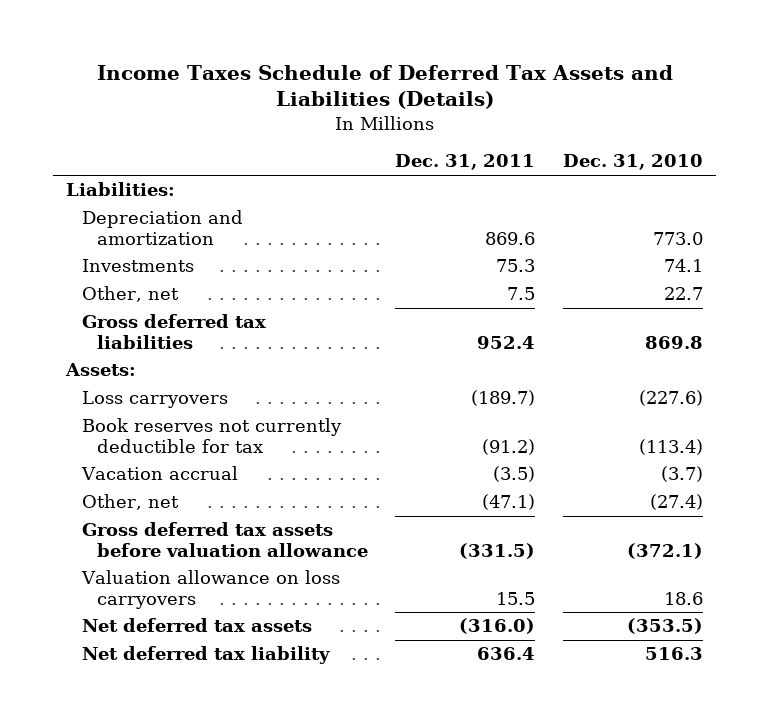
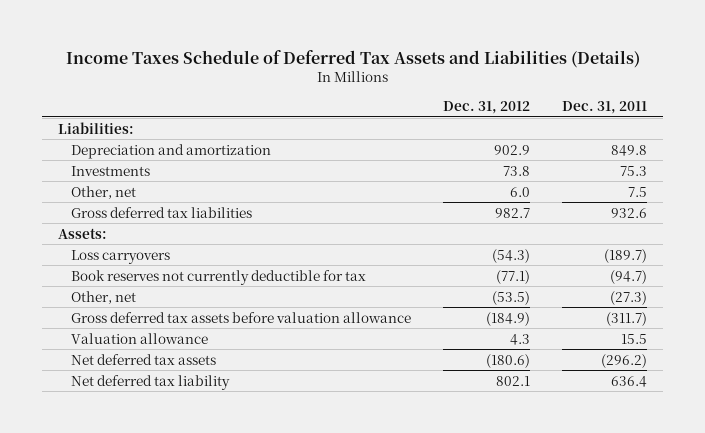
[562,154,703,171] Dec. 31, 2010 -> none
none -> [442,101,530,115] Dec. 31, 2012
[485,231,536,245] 869.6 -> [610,144,647,156] 849.8
[477,335,536,349] 952.4 -> [610,207,647,218] 932.6
[80,466,238,481] Vacation accrual -> none
[482,438,536,455] (91.2) -> [609,269,647,284] (94.7)
[482,494,536,511] (47.1) -> [609,290,647,305] (27.3)
[459,542,536,559] (331.5) -> [605,311,647,326] (311.7)
[80,570,340,609] Valuation allowance on loss carryovers -> [70,332,208,344] Valuation allowance
[459,618,536,635] (316.0) -> [600,353,647,368] (296.2)

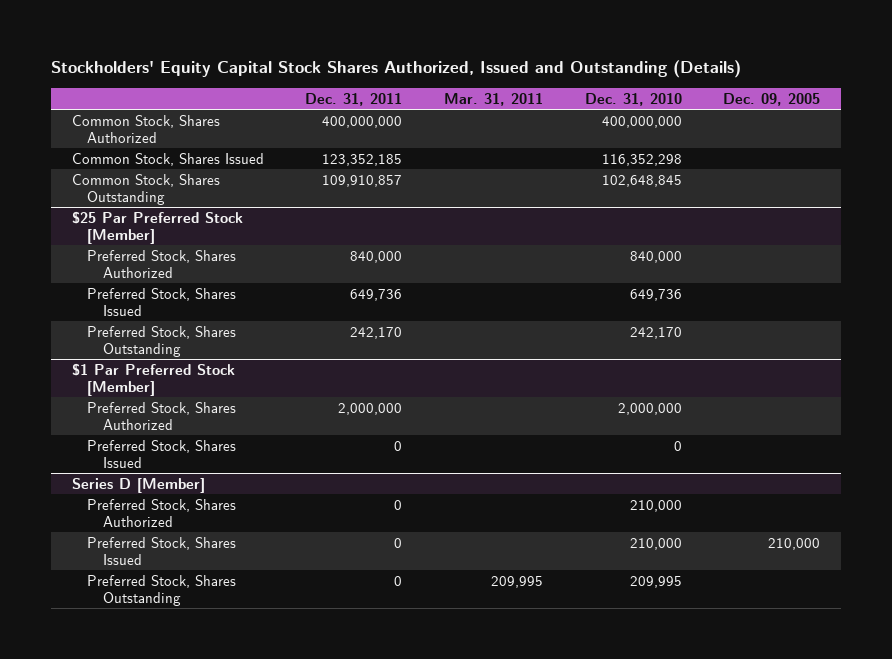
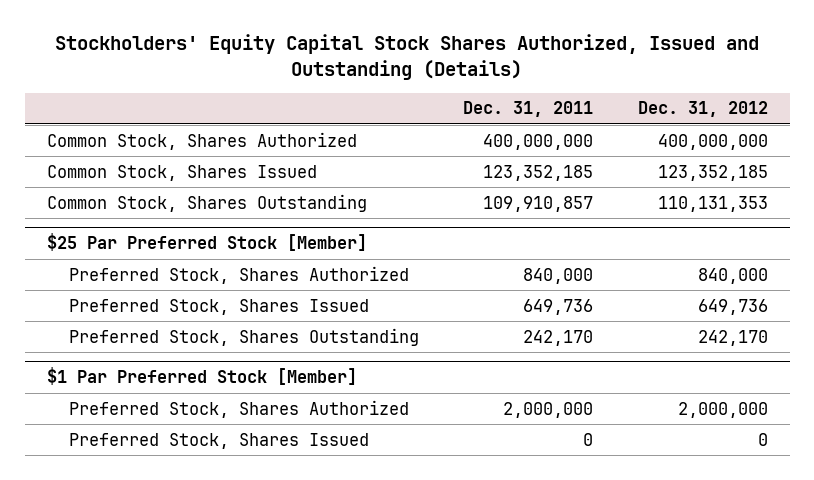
[443,92,543,106] Mar. 31, 2011 -> none
[584,92,682,106] Dec. 31, 2010 -> none
[723,92,821,106] Dec. 09, 2005 -> none
none -> [637,101,768,118] Dec. 31, 2012
[71,477,205,493] Series D [Member] -> none
[87,498,237,527] Preferred Stock, Shares Authorized -> none
[87,536,237,565] Preferred Stock, Shares Issued -> none
[87,574,237,606] Preferred Stock, Shares Outstanding -> none

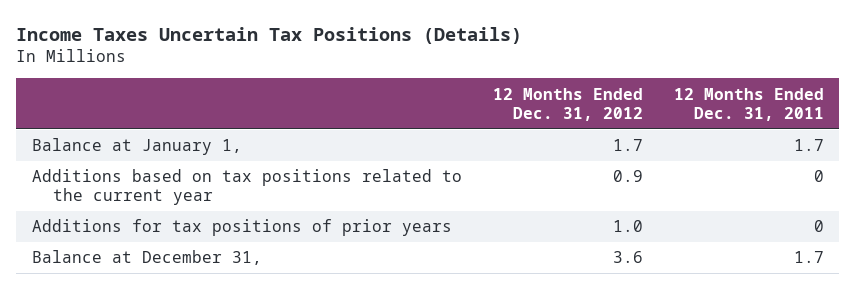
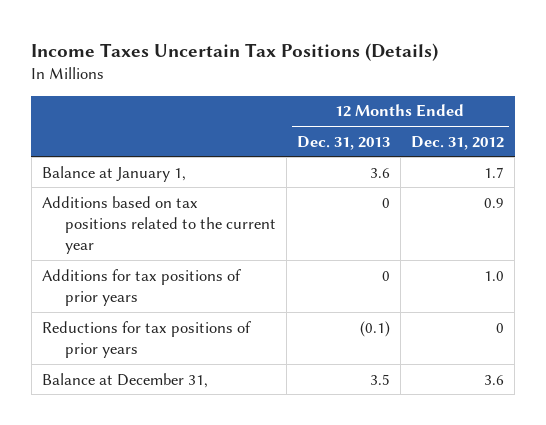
[673,87,824,121] 12 Months Ended Dec. 31, 2011 -> none
none -> [296,135,390,150] Dec. 31, 2013
none -> [41,320,251,359] Reductions for tax positions of prior years

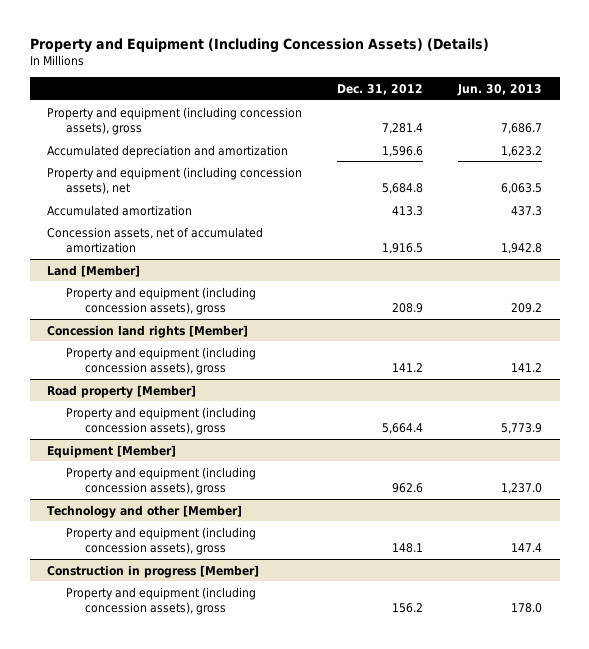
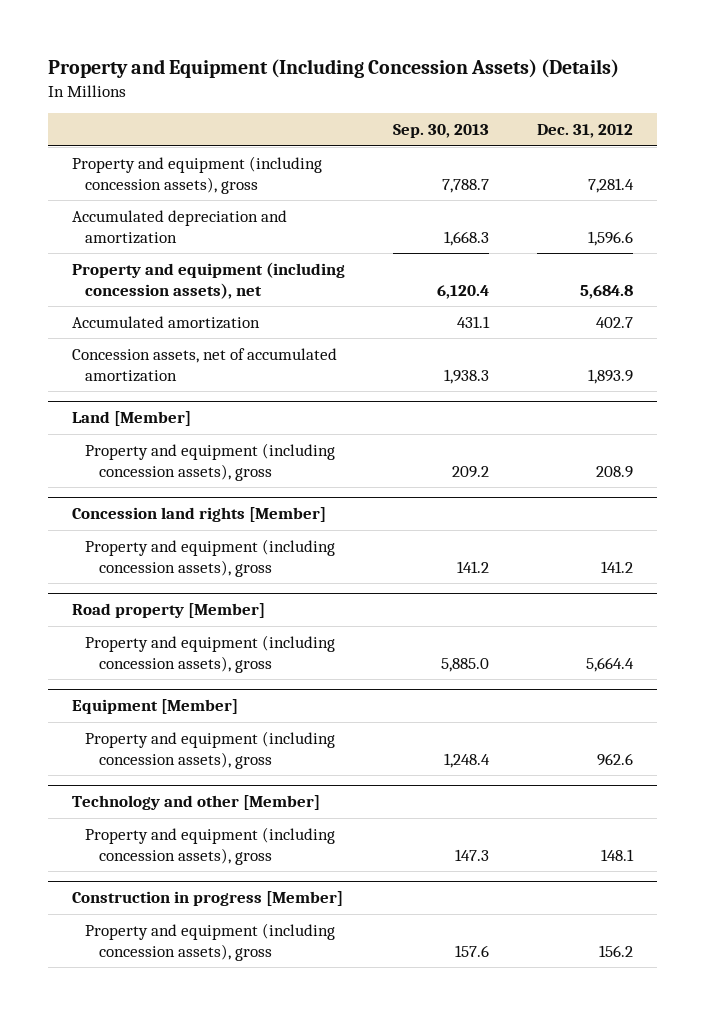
[457,84,543,97] Jun. 30, 2013 -> none
none -> [392,124,489,139] Sep. 30, 2013
[392,205,424,216] 413.3 -> [595,316,633,328] 402.7
[382,243,424,255] 1,916.5 -> [587,368,633,384] 1,893.9

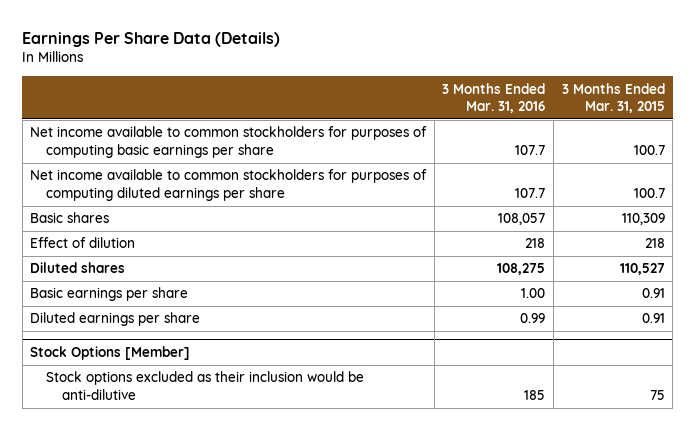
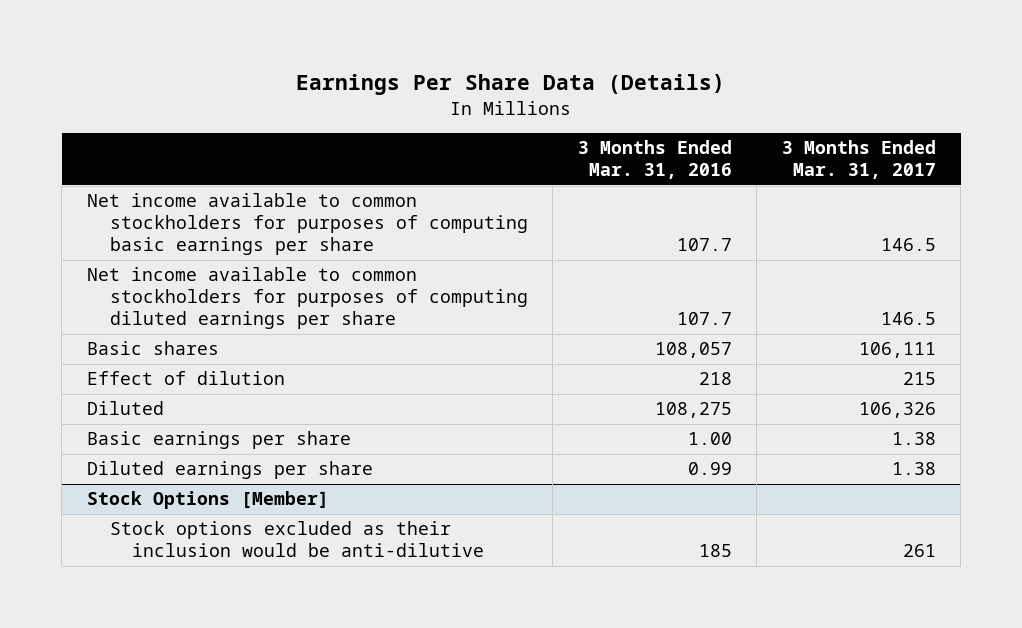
[561,82,665,114] 3 Months Ended Mar. 31, 2015 -> none
none -> [781,140,936,180] 3 Months Ended Mar. 31, 2017
[30,262,126,274] Diluted shares -> [86,401,164,416] Diluted

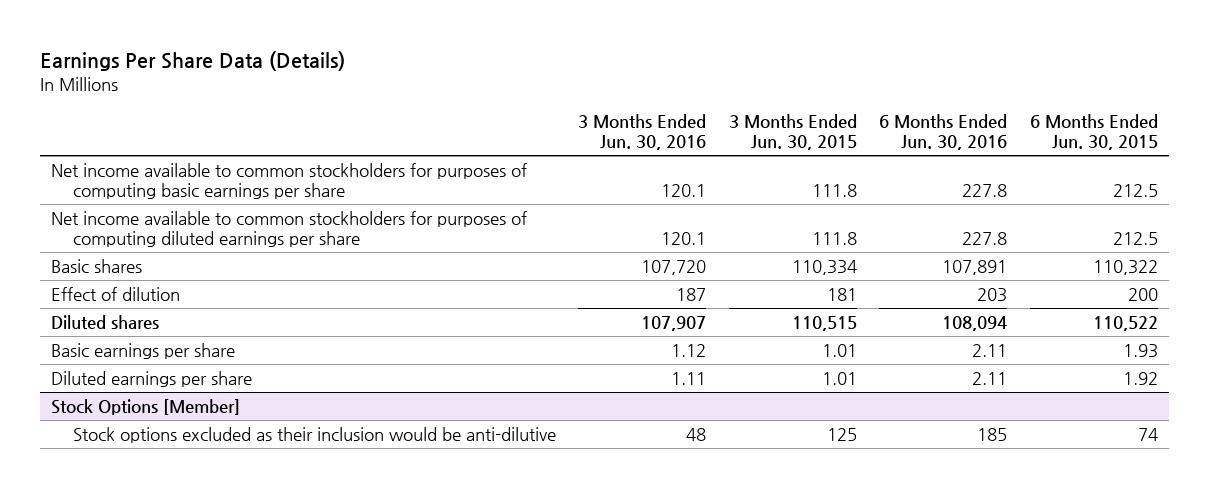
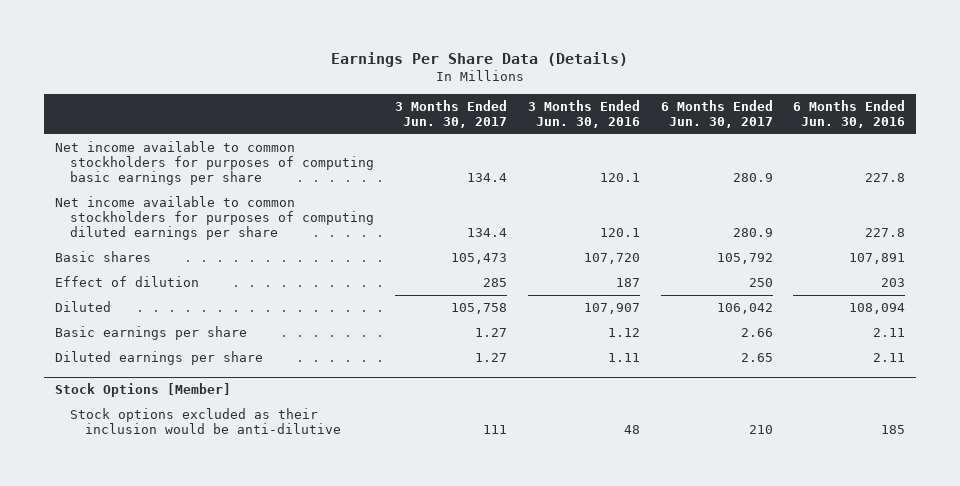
[728,114,857,151] 3 Months Ended Jun. 30, 2015 -> none
[1029,114,1158,151] 6 Months Ended Jun. 30, 2015 -> none
none -> [394,99,507,128] 3 Months Ended Jun. 30, 2017
none -> [660,99,773,128] 6 Months Ended Jun. 30, 2017
[51,315,160,330] Diluted shares -> [54,300,111,312] Diluted

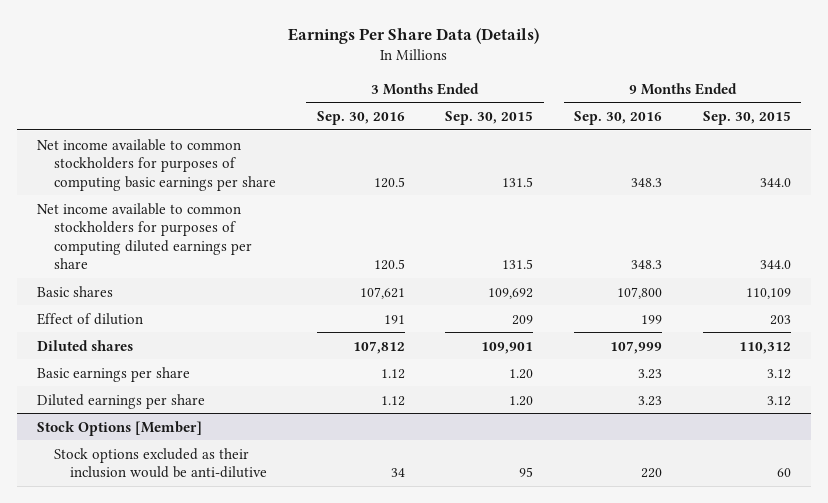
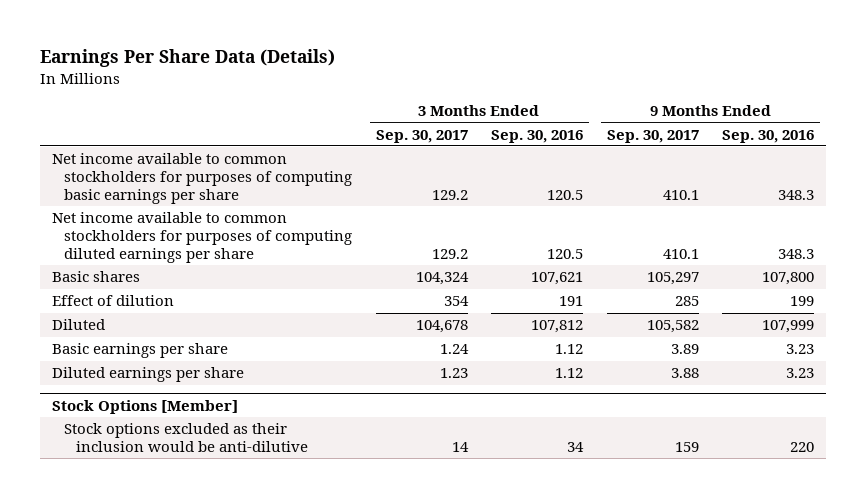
[445,111,534,126] Sep. 30, 2015 -> none
[703,111,792,126] Sep. 30, 2015 -> none
none -> [375,129,468,143] Sep. 30, 2017
none -> [606,129,699,143] Sep. 30, 2017
[37,339,134,351] Diluted shares -> [51,319,105,331] Diluted

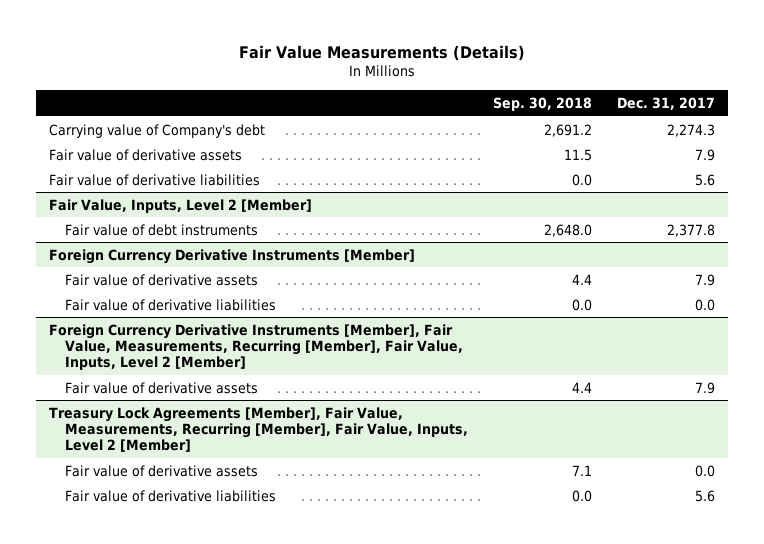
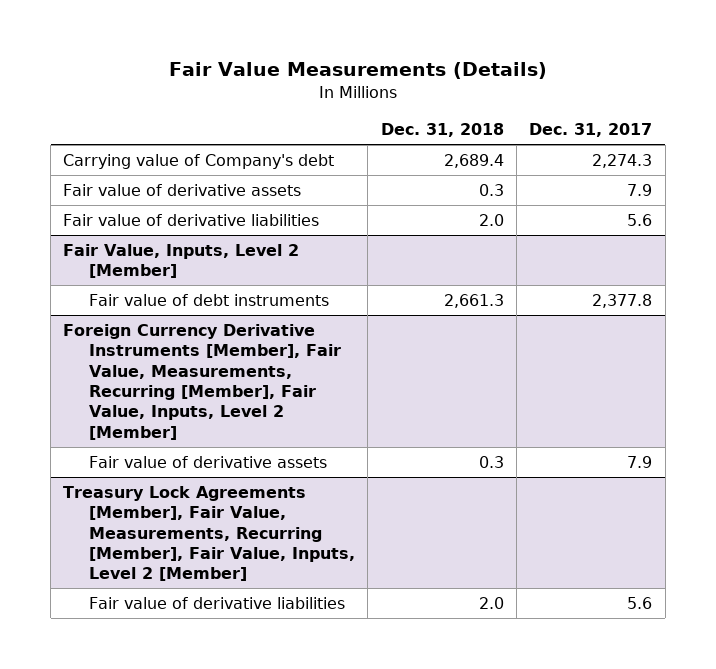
[493,96,593,111] Sep. 30, 2018 -> none
none -> [380,122,504,137] Dec. 31, 2018
[48,248,415,264] Foreign Currency Derivative Instruments [Member] -> none
[65,273,259,286] Fair value of derivative assets -> none
[65,298,277,311] Fair value of derivative liabilities -> none
[65,464,259,477] Fair value of derivative assets -> none

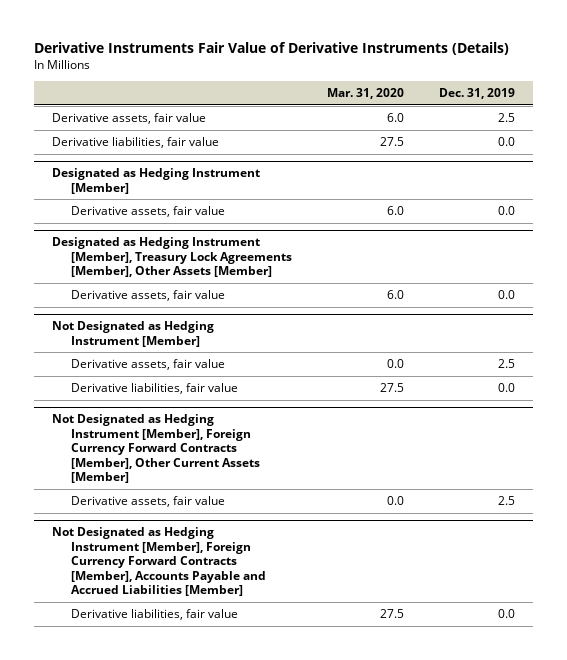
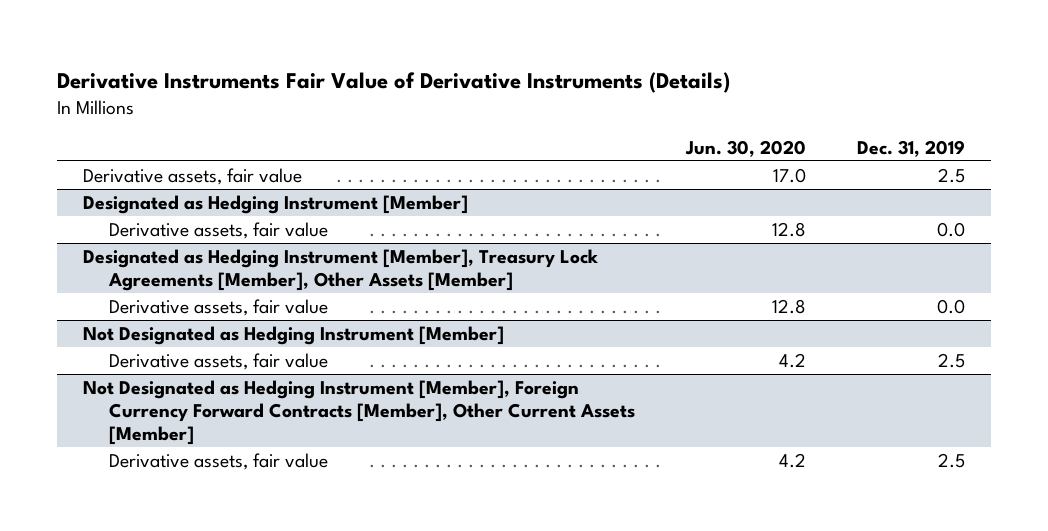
[326,88,404,100] Mar. 31, 2020 -> none
none -> [685,139,807,157] Jun. 30, 2020
[51,137,219,149] Derivative liabilities, fair value -> none
[70,383,238,395] Derivative liabilities, fair value -> none
[51,527,266,597] Not Designated as Hedging Instrument [Member], Foreign Currency Forward Contracts [Member], Accounts Payable and Accrued Liabilities [Member] -> none
[70,609,238,621] Derivative liabilities, fair value -> none

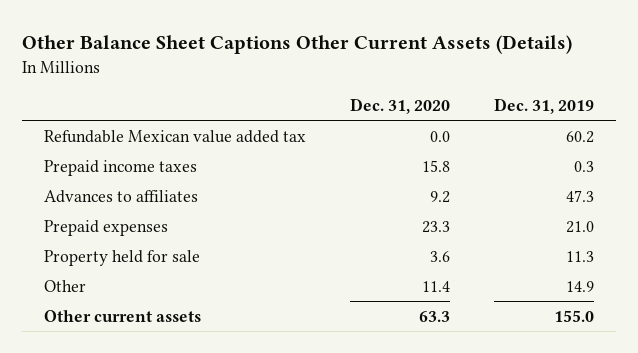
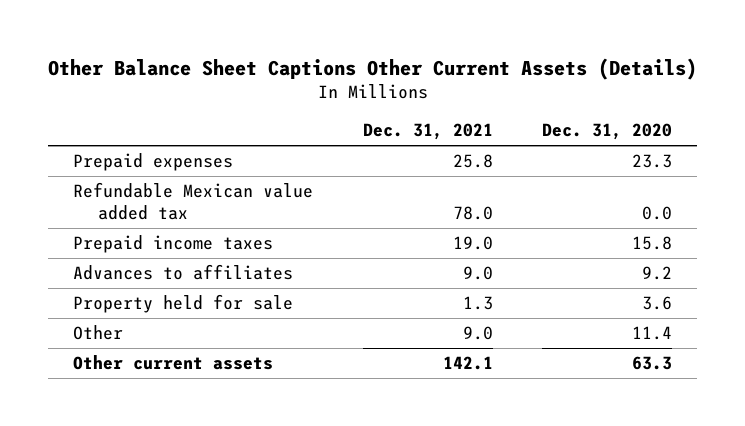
[494,97,595,114] Dec. 31, 2019 -> none
none -> [362,123,493,141] Dec. 31, 2021
[44,219,169,236] Prepaid expenses -> [72,152,233,171] Prepaid expenses

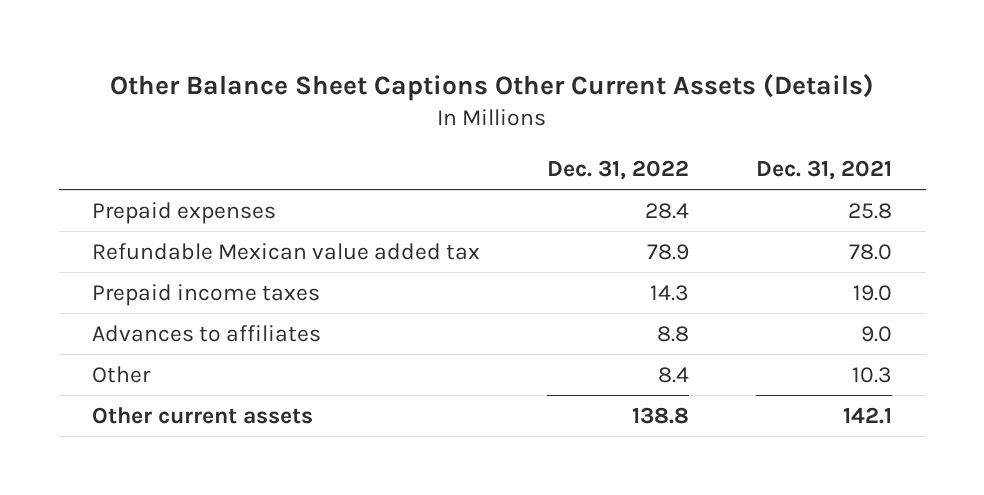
[542,123,673,141] Dec. 31, 2020 -> none
none -> [547,160,690,181] Dec. 31, 2022
[72,293,293,313] Property held for sale -> none
[462,325,493,340] 9.0 -> [852,366,893,383] 10.3

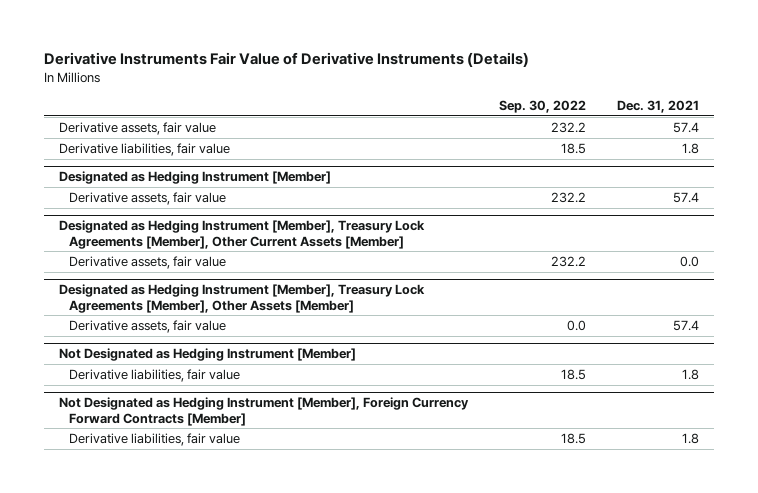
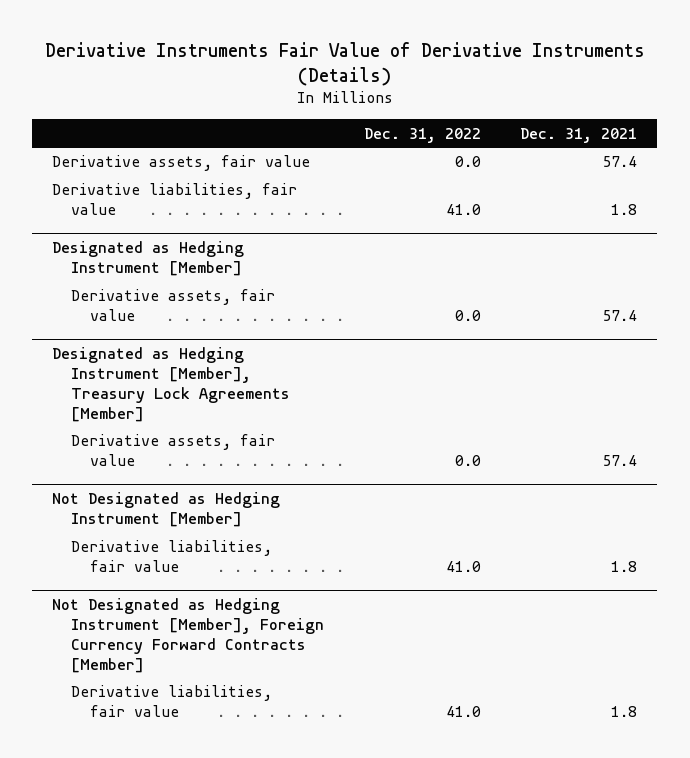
[498,100,586,114] Sep. 30, 2022 -> none
none -> [363,127,481,143] Dec. 31, 2022
[59,220,426,249] Designated as Hedging Instrument [Member], Treasury Lock Agreements [Member], Other Current Assets [Member] -> none
[69,255,227,269] Derivative assets, fair value -> none
[59,284,426,313] Designated as Hedging Instrument [Member], Treasury Lock Agreements [Member], Other Assets [Member] -> [52,347,290,423] Designated as Hedging Instrument [Member], Treasury Lock Agreements [Member]

